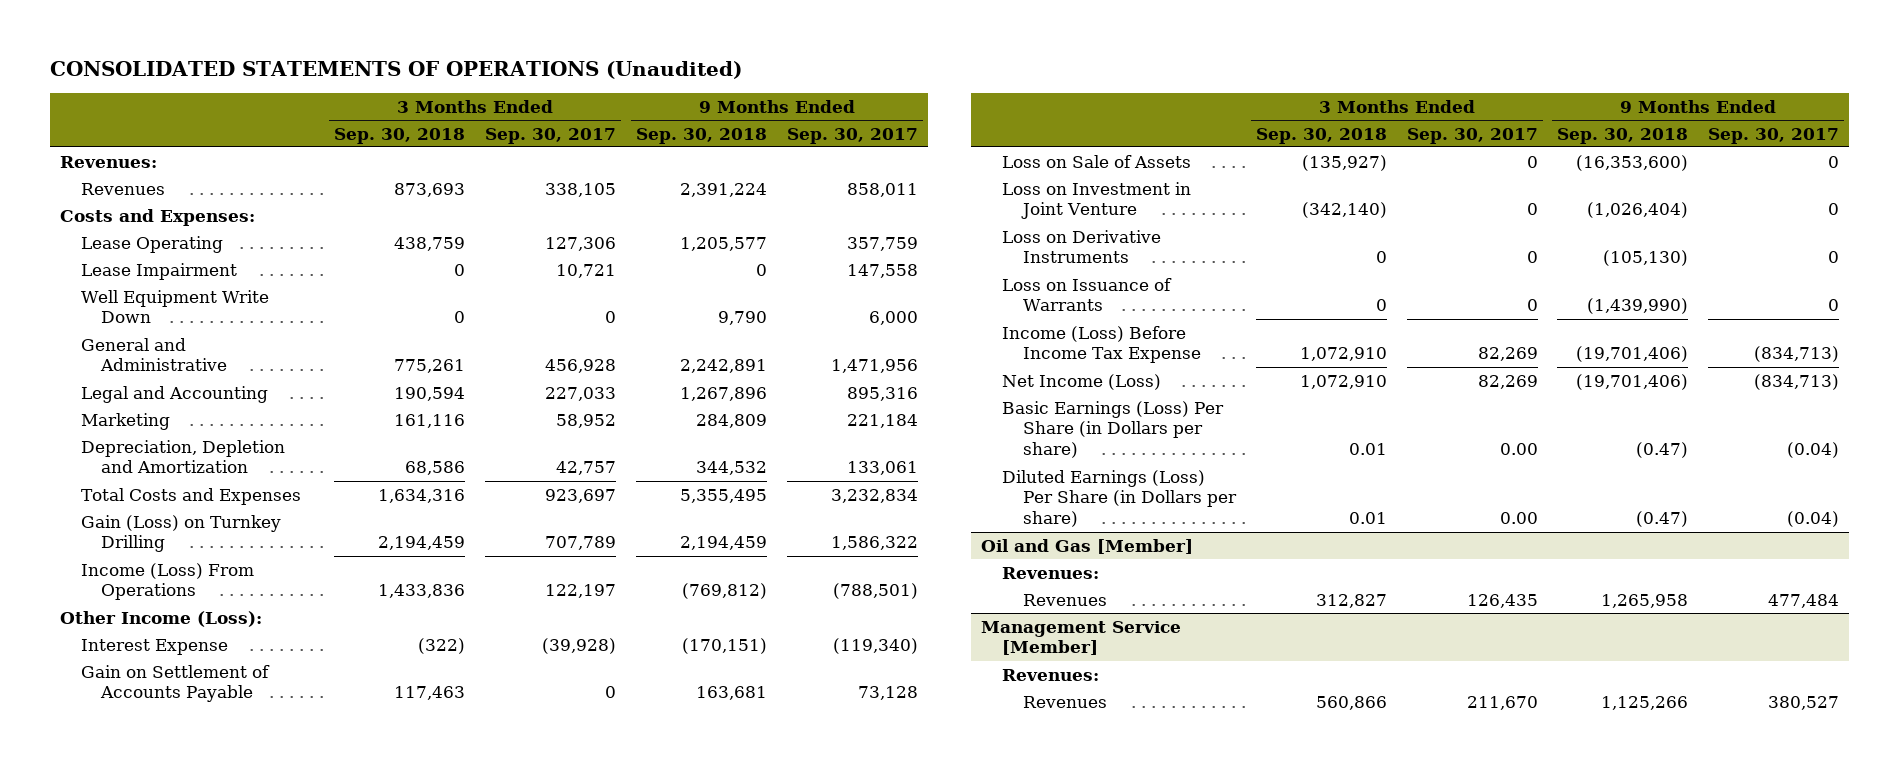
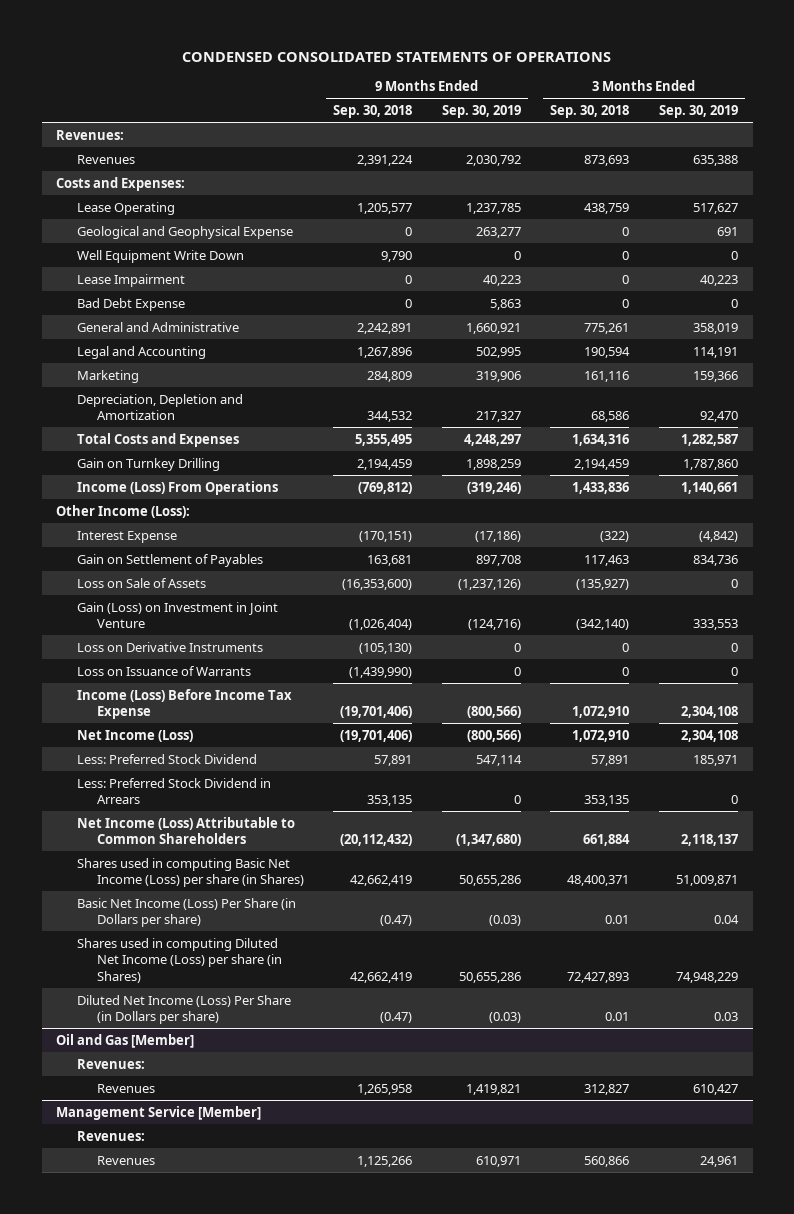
[49,61,742,80] CONSOLIDATED STATEMENTS OF OPERATIONS (Unaudited) -> [182,51,612,62] CONDENSED CONSOLIDATED STATEMENTS OF OPERATIONS
[485,127,617,144] Sep. 30, 2017 -> none
[787,127,919,144] Sep. 30, 2017 -> none
none -> [441,104,521,118] Sep. 30, 2019
none -> [658,104,738,118] Sep. 30, 2019
none -> [76,225,293,239] Geological and Geophysical Expense
[80,262,237,280] Lease Impairment -> [76,273,185,287] Lease Impairment
none -> [76,297,185,311] Bad Debt Expense
[80,514,281,553] Gain (Loss) on Turnkey Drilling -> [76,457,220,471] Gain on Turnkey Drilling
[80,664,270,703] Gain on Settlement of Accounts Payable -> [76,553,263,567] Gain on Settlement of Payables
[1001,181,1191,220] Loss on Investment in Joint Venture -> [76,601,278,629] Gain (Loss) on Investment in Joint Venture
none -> [76,753,257,764] Less: Preferred Stock Dividend
none -> [76,777,271,805] Less: Preferred Stock Dividend in Arrears
none -> [76,816,295,845] Net Income (Loss) Attributable to Common Shareholders
none -> [76,857,305,888] Shares used in computing Basic Net Income (Loss) per share (in Shares)
[1001,400,1224,459] Basic Earnings (Loss) Per Share (in Dollars per share) -> [76,897,296,928] Basic Net Income (Loss) Per Share (in Dollars per share)
none -> [76,937,283,983] Shares used in computing Diluted Net Income (Loss) per share (in Shares)
[1001,469,1237,528] Diluted Earnings (Loss) Per Share (in Dollars per share) -> [76,994,291,1025] Diluted Net Income (Loss) Per Share (in Dollars per share)

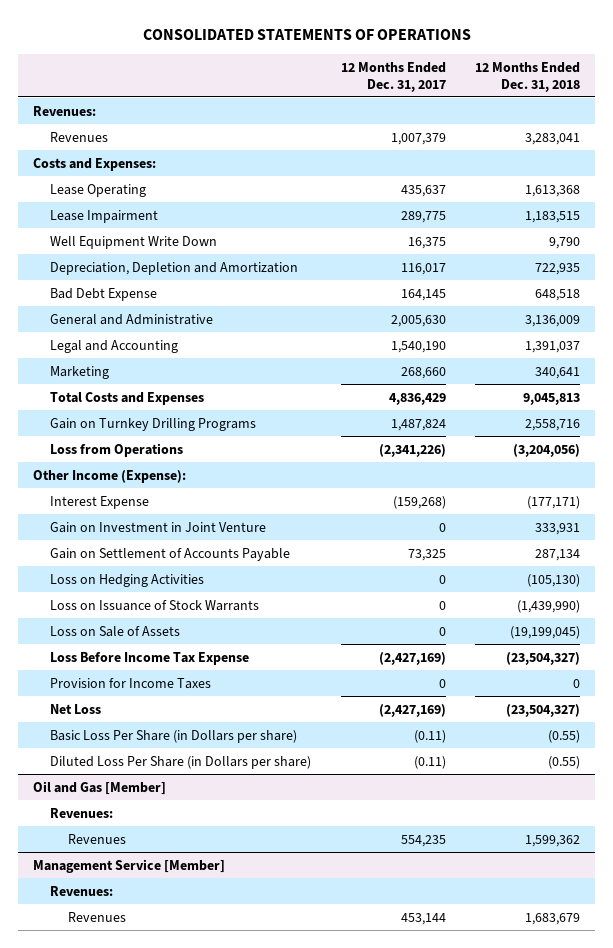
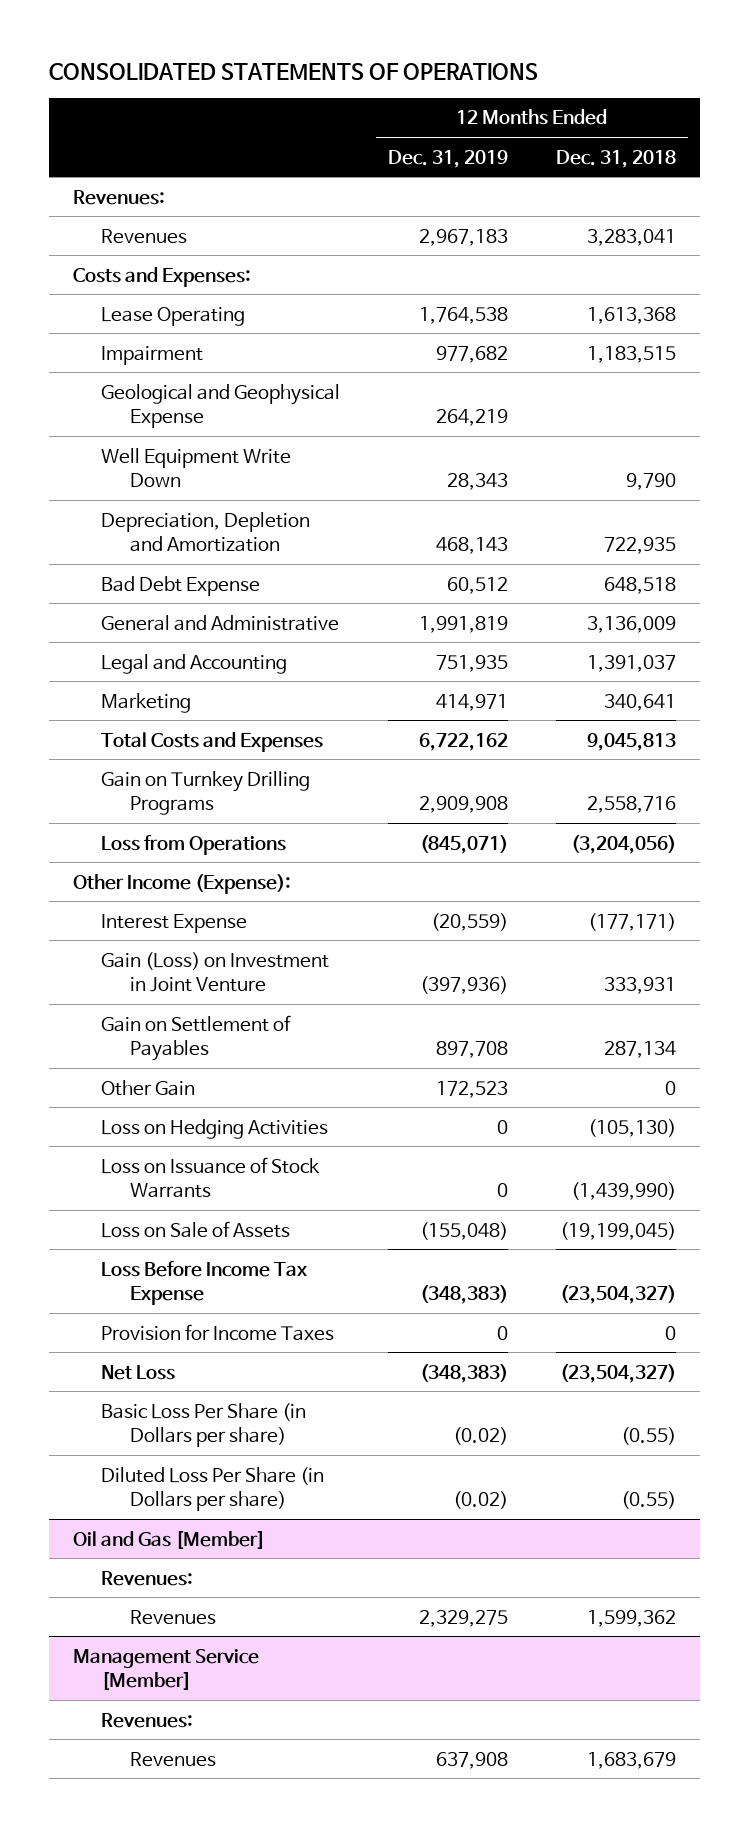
[340,61,446,92] 12 Months Ended Dec. 31, 2017 -> none
none -> [387,149,508,168] Dec. 31, 2019
[50,209,159,223] Lease Impairment -> [101,345,204,365] Impairment
none -> [101,383,341,429] Geological and Geophysical Expense
[50,521,267,533] Gain on Investment in Joint Venture -> [101,951,330,993] Gain (Loss) on Investment in Joint Venture
[50,547,291,561] Gain on Settlement of Accounts Payable -> [101,1014,292,1062] Gain on Settlement of Payables
none -> [101,1079,196,1096] Other Gain

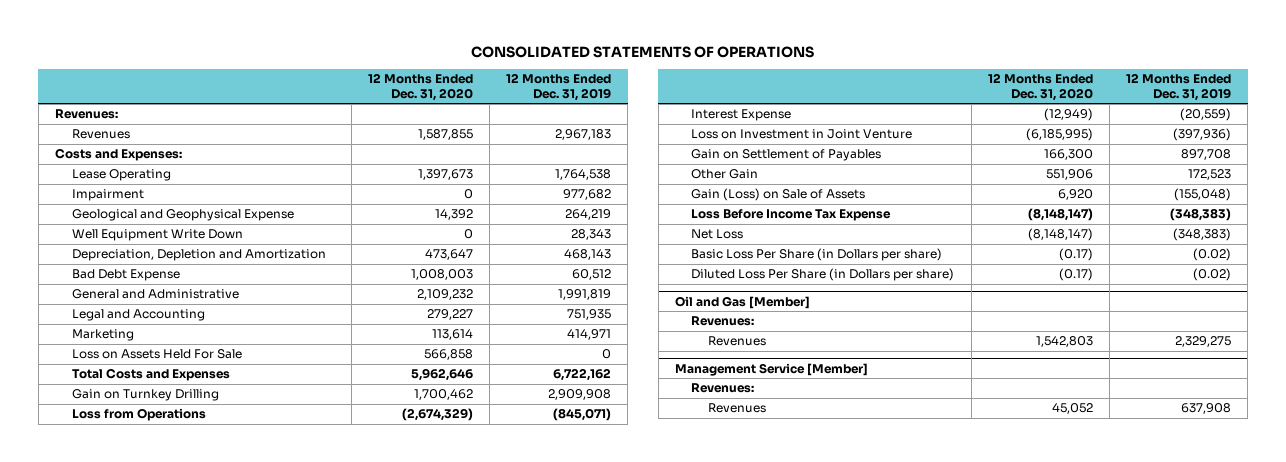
[555,149,676,168] Dec. 31, 2018 -> none
none -> [367,73,473,101] 12 Months Ended Dec. 31, 2020
none -> [71,349,242,360] Loss on Assets Held For Sale
[101,770,311,816] Gain on Turnkey Drilling Programs -> [71,389,219,402] Gain on Turnkey Drilling
[72,873,291,894] Other Income (Expense): -> none
[101,951,330,993] Gain (Loss) on Investment in Joint Venture -> [691,129,913,140] Loss on Investment in Joint Venture
[101,1118,329,1139] Loss on Hedging Activities -> none
[101,1156,321,1199] Loss on Issuance of Stock Warrants -> none
[101,1220,291,1238] Loss on Sale of Assets -> [691,188,866,202] Gain (Loss) on Sale of Assets
[101,1323,335,1341] Provision for Income Taxes -> none

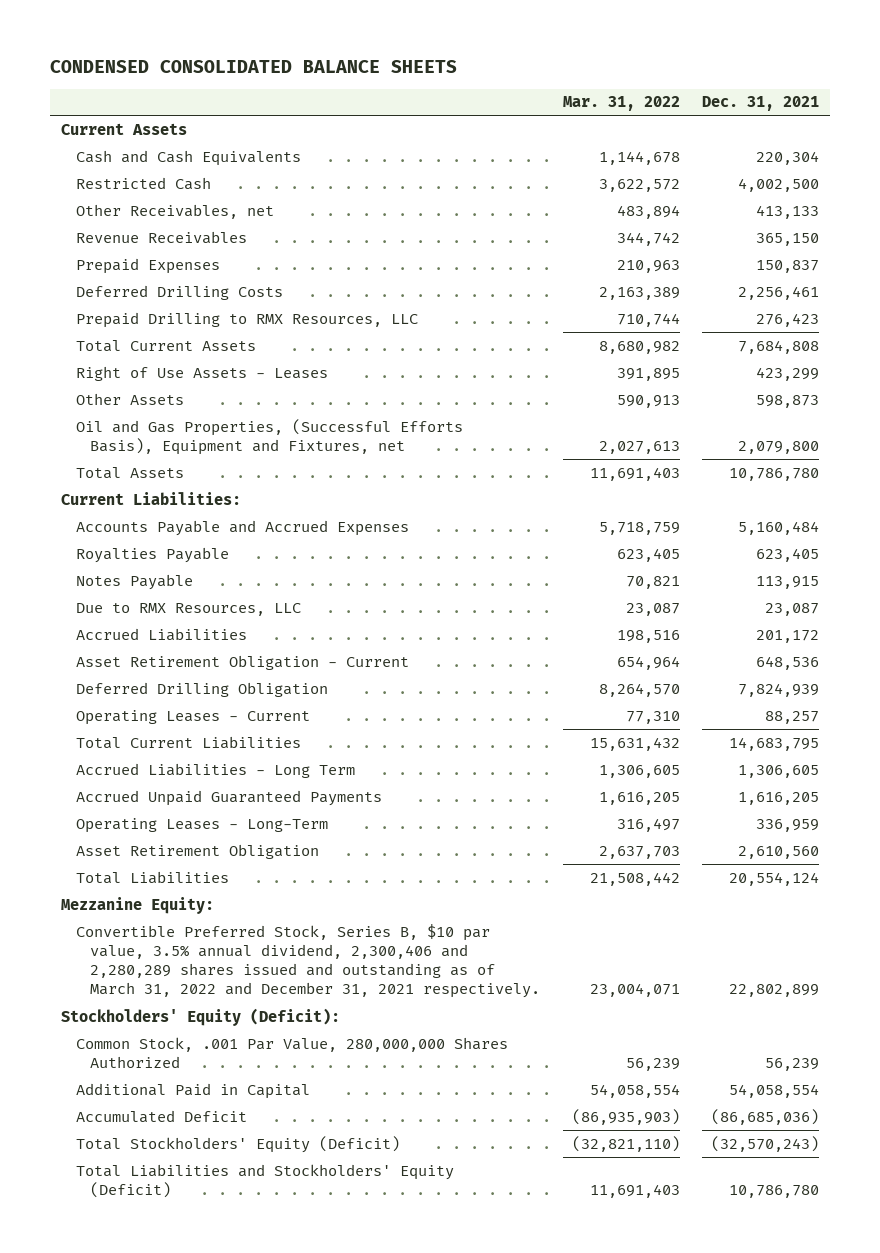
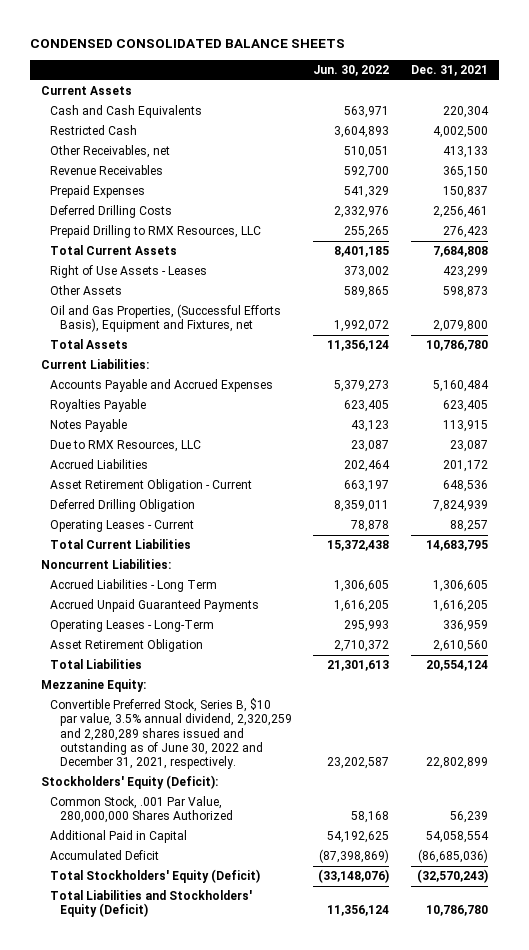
[562,96,680,112] Mar. 31, 2022 -> none
none -> [313,65,390,77] Jun. 30, 2022
none -> [40,559,171,570] Noncurrent Liabilities:
[75,923,541,999] Convertible Preferred Stock, Series B, $10 par value, 3.5% annual dividend, 2,300,406 and 2,280,289 shares issued and outstanding as of March 31, 2022 and December 31, 2021 respectively. -> [50,698,292,770] Convertible Preferred Stock, Series B, $10 par value, 3.5% annual dividend, 2,320,259 and 2,280,289 shares issued and outstanding as of June 30, 2022 and December 31, 2021, respectively.

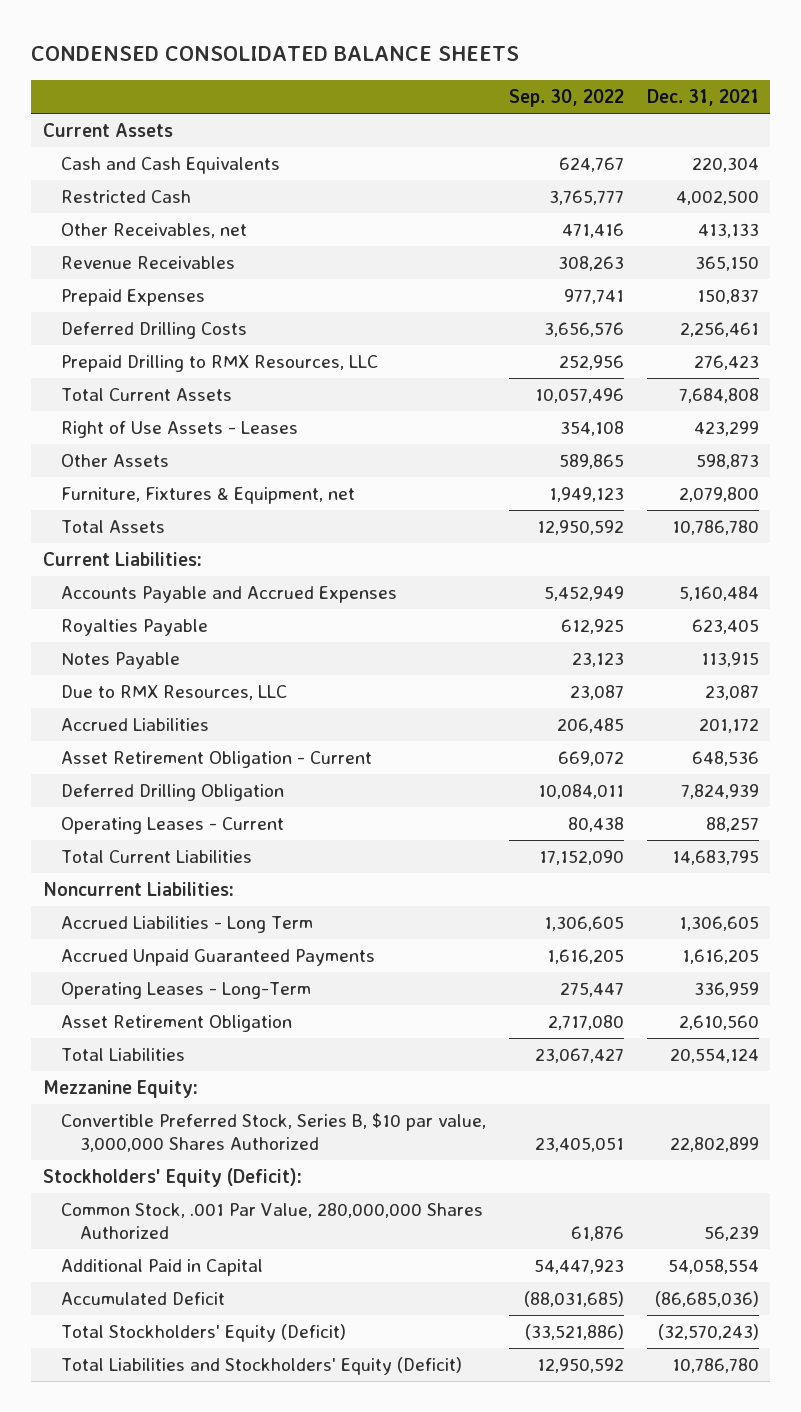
[313,65,390,77] Jun. 30, 2022 -> none
none -> [508,89,624,108] Sep. 30, 2022
[50,304,282,333] Oil and Gas Properties, (Successful Efforts Basis), Equipment and Fixtures, net -> [61,486,356,504] Furniture, Fixtures & Equipment, net
[50,698,292,770] Convertible Preferred Stock, Series B, $10 par value, 3.5% annual dividend, 2,320,259 and 2,280,289 shares issued and outstanding as of June 30, 2022 and December 31, 2021, respectively. -> [61,1112,487,1152] Convertible Preferred Stock, Series B, $10 par value, 3,000,000 Shares Authorized

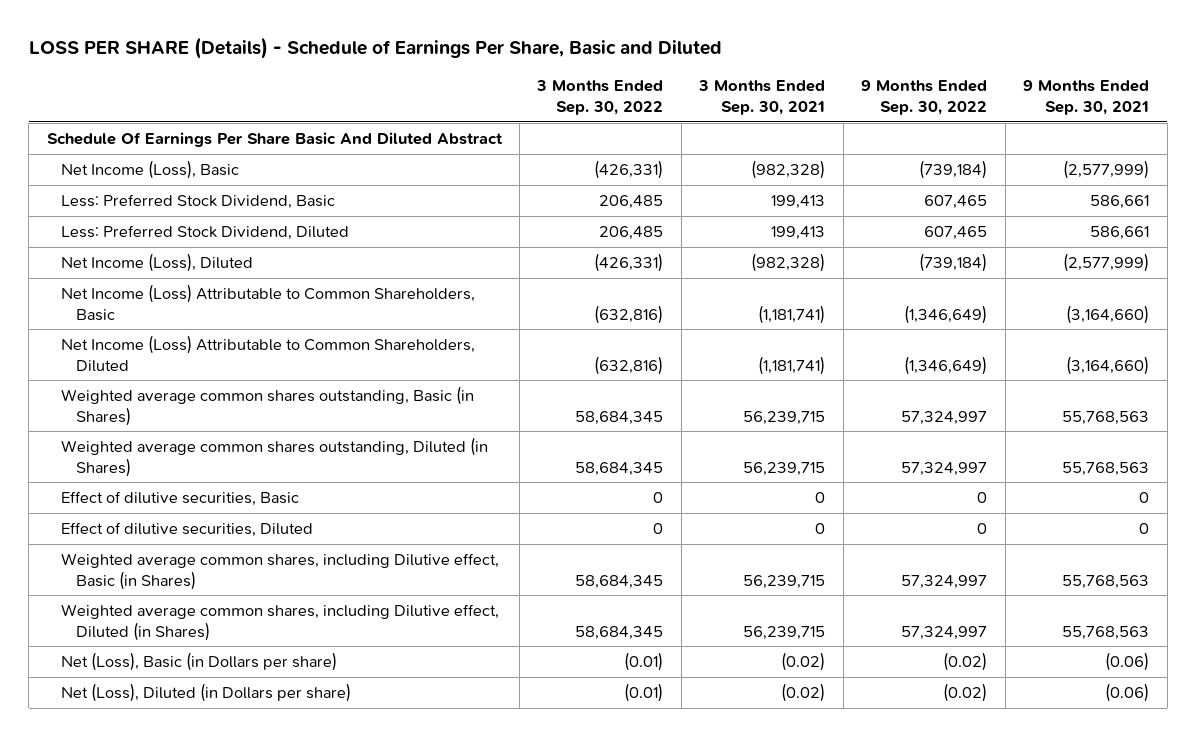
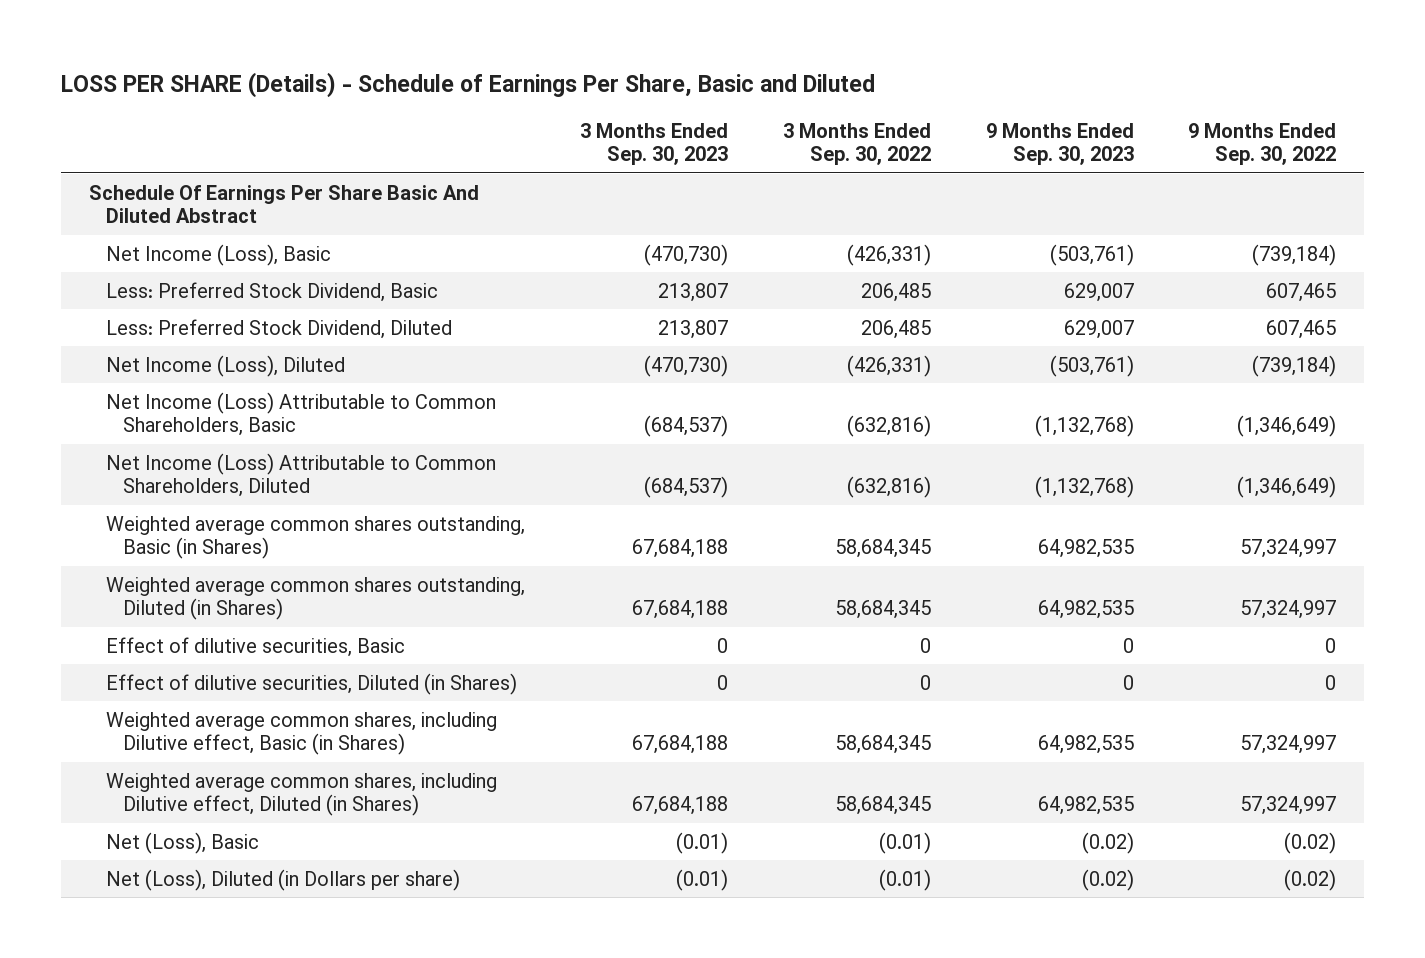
[698,80,826,115] 3 Months Ended Sep. 30, 2021 -> none
[1023,80,1150,115] 9 Months Ended Sep. 30, 2021 -> none
none -> [579,123,728,166] 3 Months Ended Sep. 30, 2023
none -> [985,123,1134,166] 9 Months Ended Sep. 30, 2023
[61,521,314,537] Effect of dilutive securities, Diluted -> [106,672,518,695] Effect of dilutive securities, Diluted (in Shares)
[61,651,338,671] Net (Loss), Basic (in Dollars per share) -> none
none -> [106,831,260,854] Net (Loss), Basic

